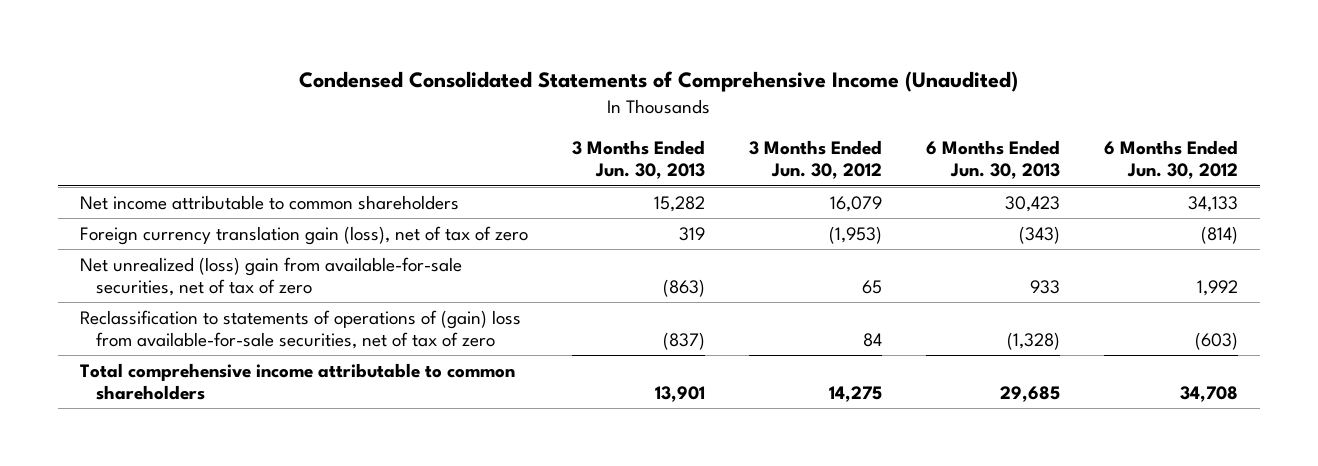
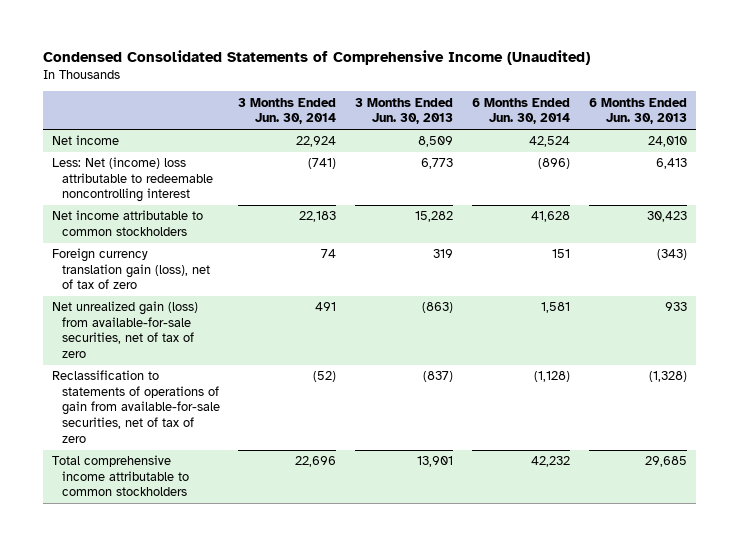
[749,140,883,180] 3 Months Ended Jun. 30, 2012 -> none
[1104,140,1239,180] 6 Months Ended Jun. 30, 2012 -> none
none -> [238,97,337,125] 3 Months Ended Jun. 30, 2014
none -> [472,97,571,125] 6 Months Ended Jun. 30, 2014
none -> [52,135,120,146] Net income
none -> [52,157,213,203] Less: Net (income) loss attributable to redeemable noncontrolling interest
[79,194,459,210] Net income attributable to common shareholders -> [52,210,204,236] Net income attributable to common stockholders
[79,256,462,296] Net unrealized (loss) gain from available-for-sale securities, net of tax of zero -> [52,301,199,359] Net unrealized gain (loss) from available-for-sale securities, net of tax of zero
[79,309,521,349] Reclassification to statements of operations of (gain) loss from available-for-sale securities, net of tax of zero -> [52,370,220,443] Reclassification to statements of operations of gain from available-for-sale securities, net of tax of zero
[79,362,515,400] Total comprehensive income attributable to common shareholders -> [52,455,189,497] Total comprehensive income attributable to common stockholders

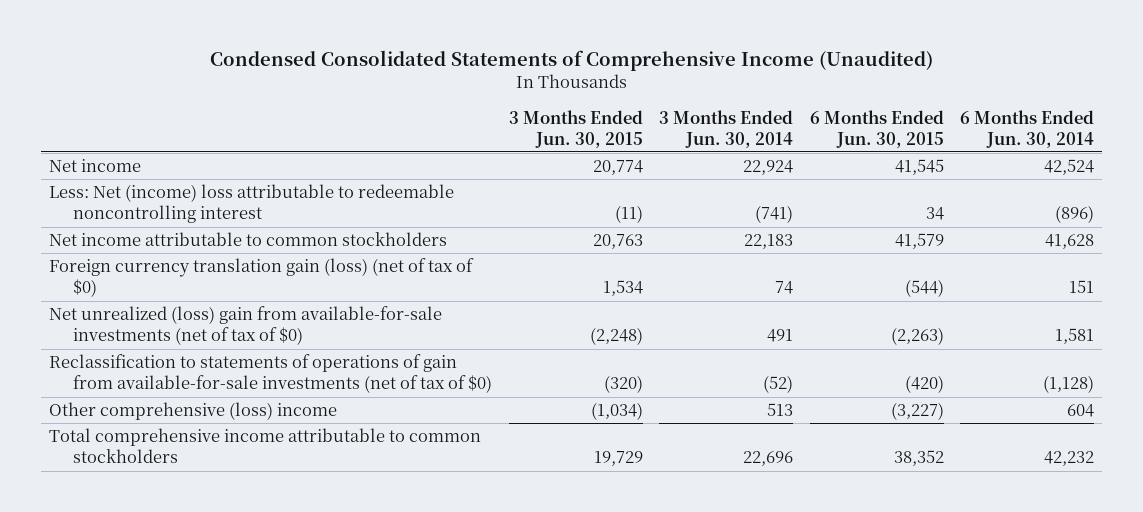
[355,97,454,125] 3 Months Ended Jun. 30, 2013 -> none
[588,97,687,125] 6 Months Ended Jun. 30, 2013 -> none
none -> [508,109,643,148] 3 Months Ended Jun. 30, 2015
none -> [809,109,944,148] 6 Months Ended Jun. 30, 2015
[52,248,210,290] Foreign currency translation gain (loss), net of tax of zero -> [49,258,475,298] Foreign currency translation gain (loss) (net of tax of $0)
[52,301,199,359] Net unrealized gain (loss) from available-for-sale securities, net of tax of zero -> [49,306,443,346] Net unrealized (loss) gain from available-for-sale investments (net of tax of $0)
[52,370,220,443] Reclassification to statements of operations of gain from available-for-sale securities, net of tax of zero -> [49,354,493,394] Reclassification to statements of operations of gain from available-for-sale investments (net of tax of $0)
none -> [49,402,338,421] Other comprehensive (loss) income

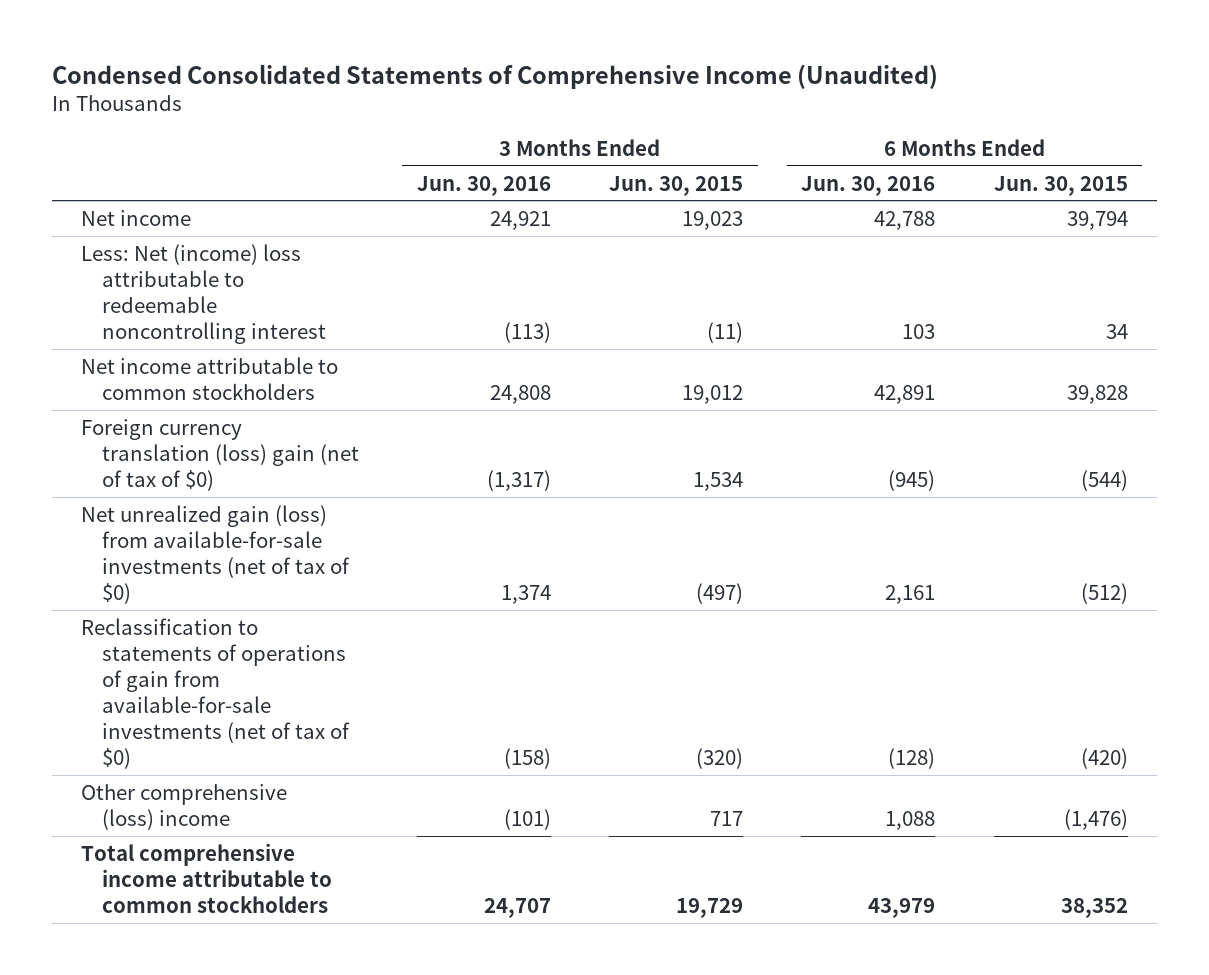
[659,109,794,148] 3 Months Ended Jun. 30, 2014 -> none
[959,109,1094,148] 6 Months Ended Jun. 30, 2014 -> none
none -> [417,175,552,196] Jun. 30, 2016
none -> [801,175,936,196] Jun. 30, 2016
[592,160,643,176] 20,774 -> [682,210,744,230] 19,023
[894,159,944,176] 41,545 -> [1066,210,1128,230] 39,794
[592,234,643,250] 20,763 -> [682,384,744,404] 19,012
[894,233,944,250] 41,579 -> [1066,384,1128,404] 39,828
[49,258,475,298] Foreign currency translation gain (loss) (net of tax of $0) -> [81,418,359,491] Foreign currency translation (loss) gain (net of tax of $0)
[49,306,443,346] Net unrealized (loss) gain from available-for-sale investments (net of tax of $0) -> [81,504,350,604] Net unrealized gain (loss) from available-for-sale investments (net of tax of $0)
[589,327,643,346] (2,248) -> [696,582,744,604] (497)
[890,327,944,346] (2,263) -> [1080,582,1128,604] (512)
[590,402,643,421] (1,034) -> [710,810,744,826] 717
[890,402,944,421] (3,227) -> [1063,808,1128,830] (1,476)

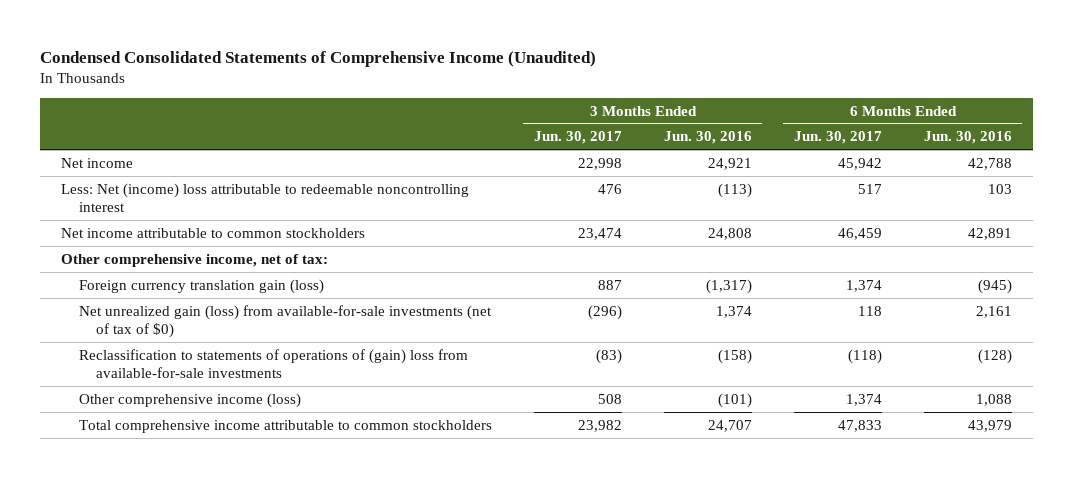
[609,175,744,196] Jun. 30, 2015 -> none
[993,175,1128,196] Jun. 30, 2015 -> none
none -> [533,131,622,145] Jun. 30, 2017
none -> [793,131,882,145] Jun. 30, 2017
none -> [61,253,329,267] Other comprehensive income, net of tax:
[81,418,359,491] Foreign currency translation (loss) gain (net of tax of $0) -> [78,278,324,294] Foreign currency translation gain (loss)
[81,617,350,770] Reclassification to statements of operations of gain from available-for-sale investments (net of tax of $0) -> [78,348,468,378] Reclassification to statements of operations of (gain) loss from available-for-sale investments
[81,783,288,830] Other comprehensive (loss) income -> [78,392,301,408] Other comprehensive income (loss)

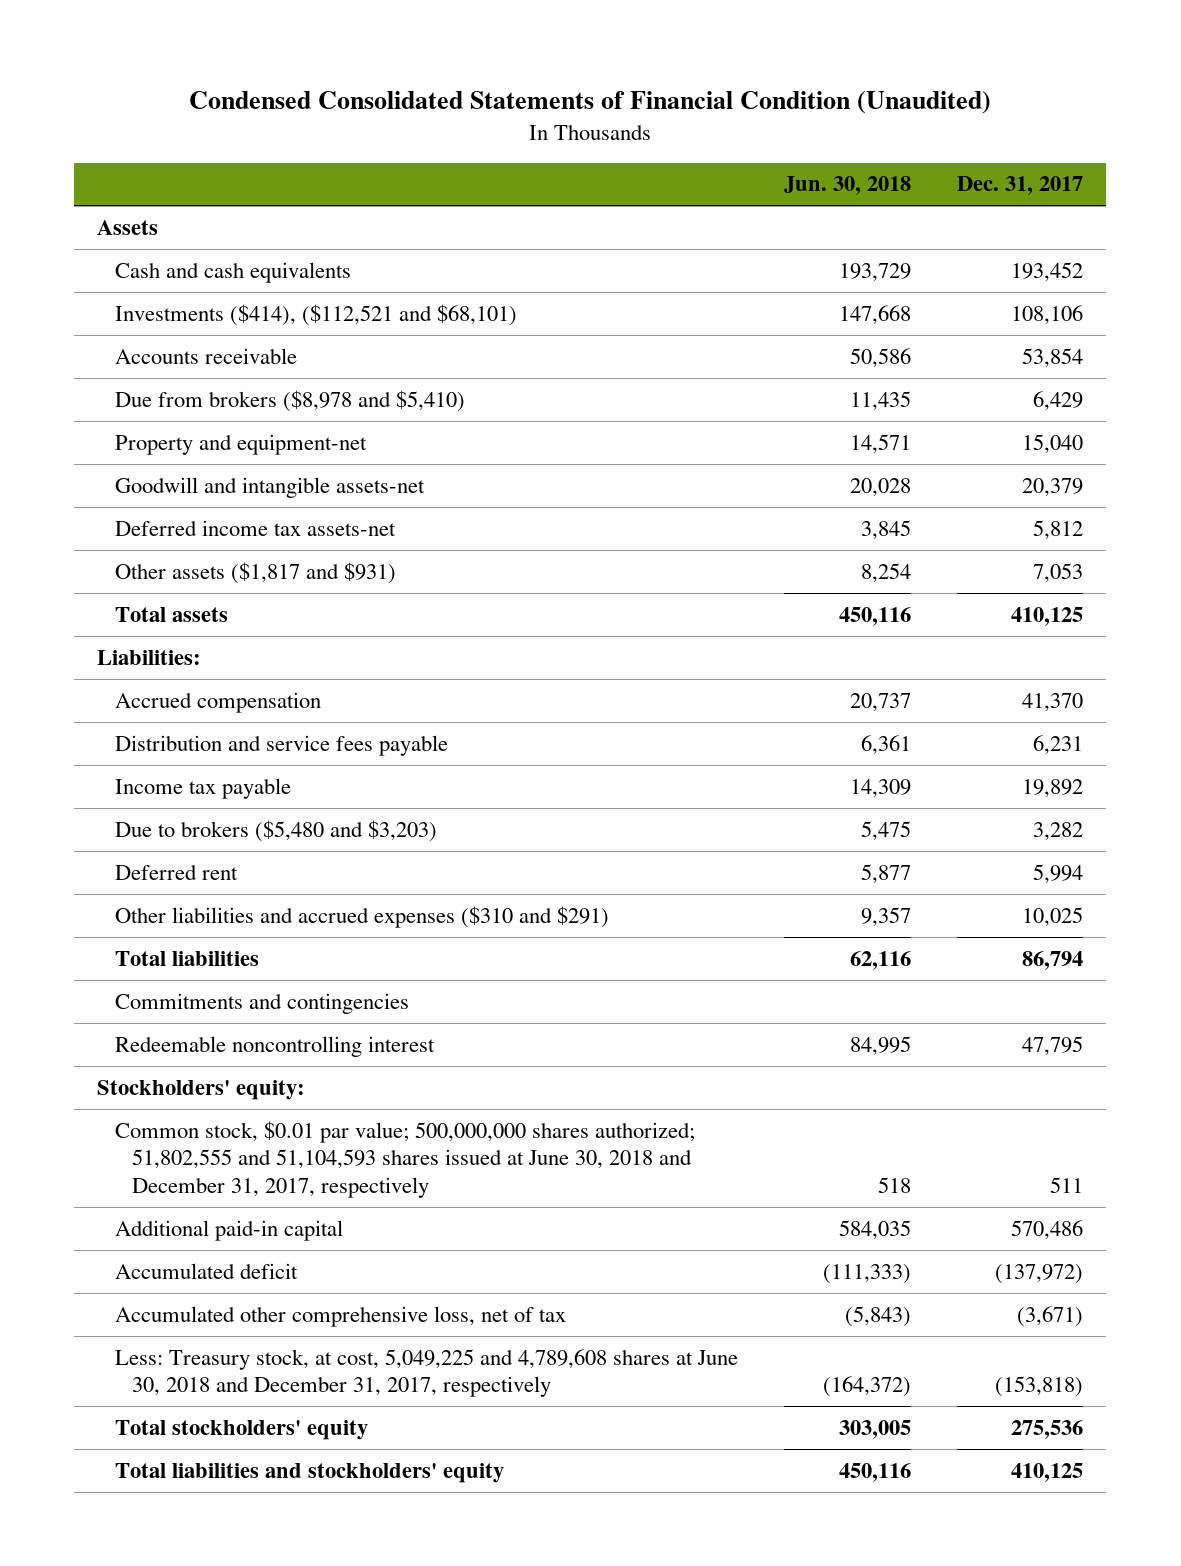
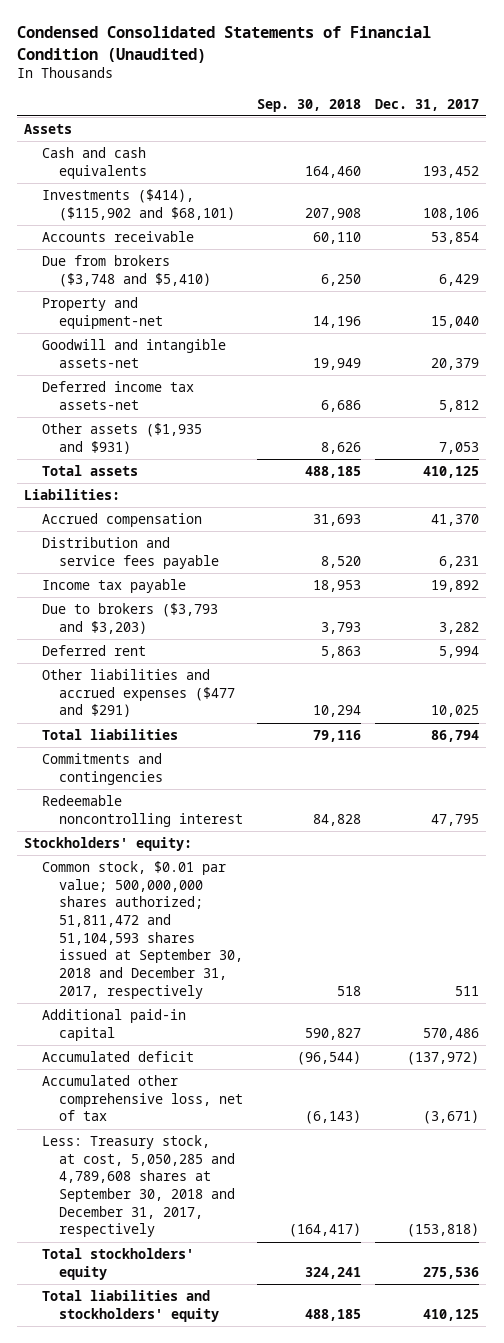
[784,176,912,196] Jun. 30, 2018 -> none
none -> [257,98,362,112] Sep. 30, 2018
[114,303,517,326] Investments ($414), ($112,521 and $68,101) -> [41,189,236,221] Investments ($414), ($115,902 and $68,101)
[114,389,465,412] Due from brokers ($8,978 and $5,410) -> [41,255,212,287] Due from brokers ($3,748 and $5,410)
[114,561,396,584] Other assets ($1,817 and $931) -> [41,423,202,454] Other assets ($1,935 and $931)
[114,819,437,842] Due to brokers ($5,480 and $3,203) -> [41,603,218,634] Due to brokers ($3,793 and $3,203)
[114,905,609,928] Other liabilities and accrued expenses ($310 and $291) -> [41,669,236,718] Other liabilities and accrued expenses ($477 and $291)
[114,1120,695,1198] Common stock, $0.01 par value; 500,000,000 shares authorized; 51,802,555 and 51,104,593 shares issued at June 30, 2018 and December 31, 2017, respectively -> [41,861,244,999] Common stock, $0.01 par value; 500,000,000 shares authorized; 51,811,472 and 51,104,593 shares issued at September 30, 2018 and December 31, 2017, respectively
[114,1348,738,1398] Less: Treasury stock, at cost, 5,049,225 and 4,789,608 shares at June 30, 2018 and December 31, 2017, respectively -> [41,1135,236,1238] Less: Treasury stock, at cost, 5,050,285 and 4,789,608 shares at September 30, 2018 and December 31, 2017, respectively

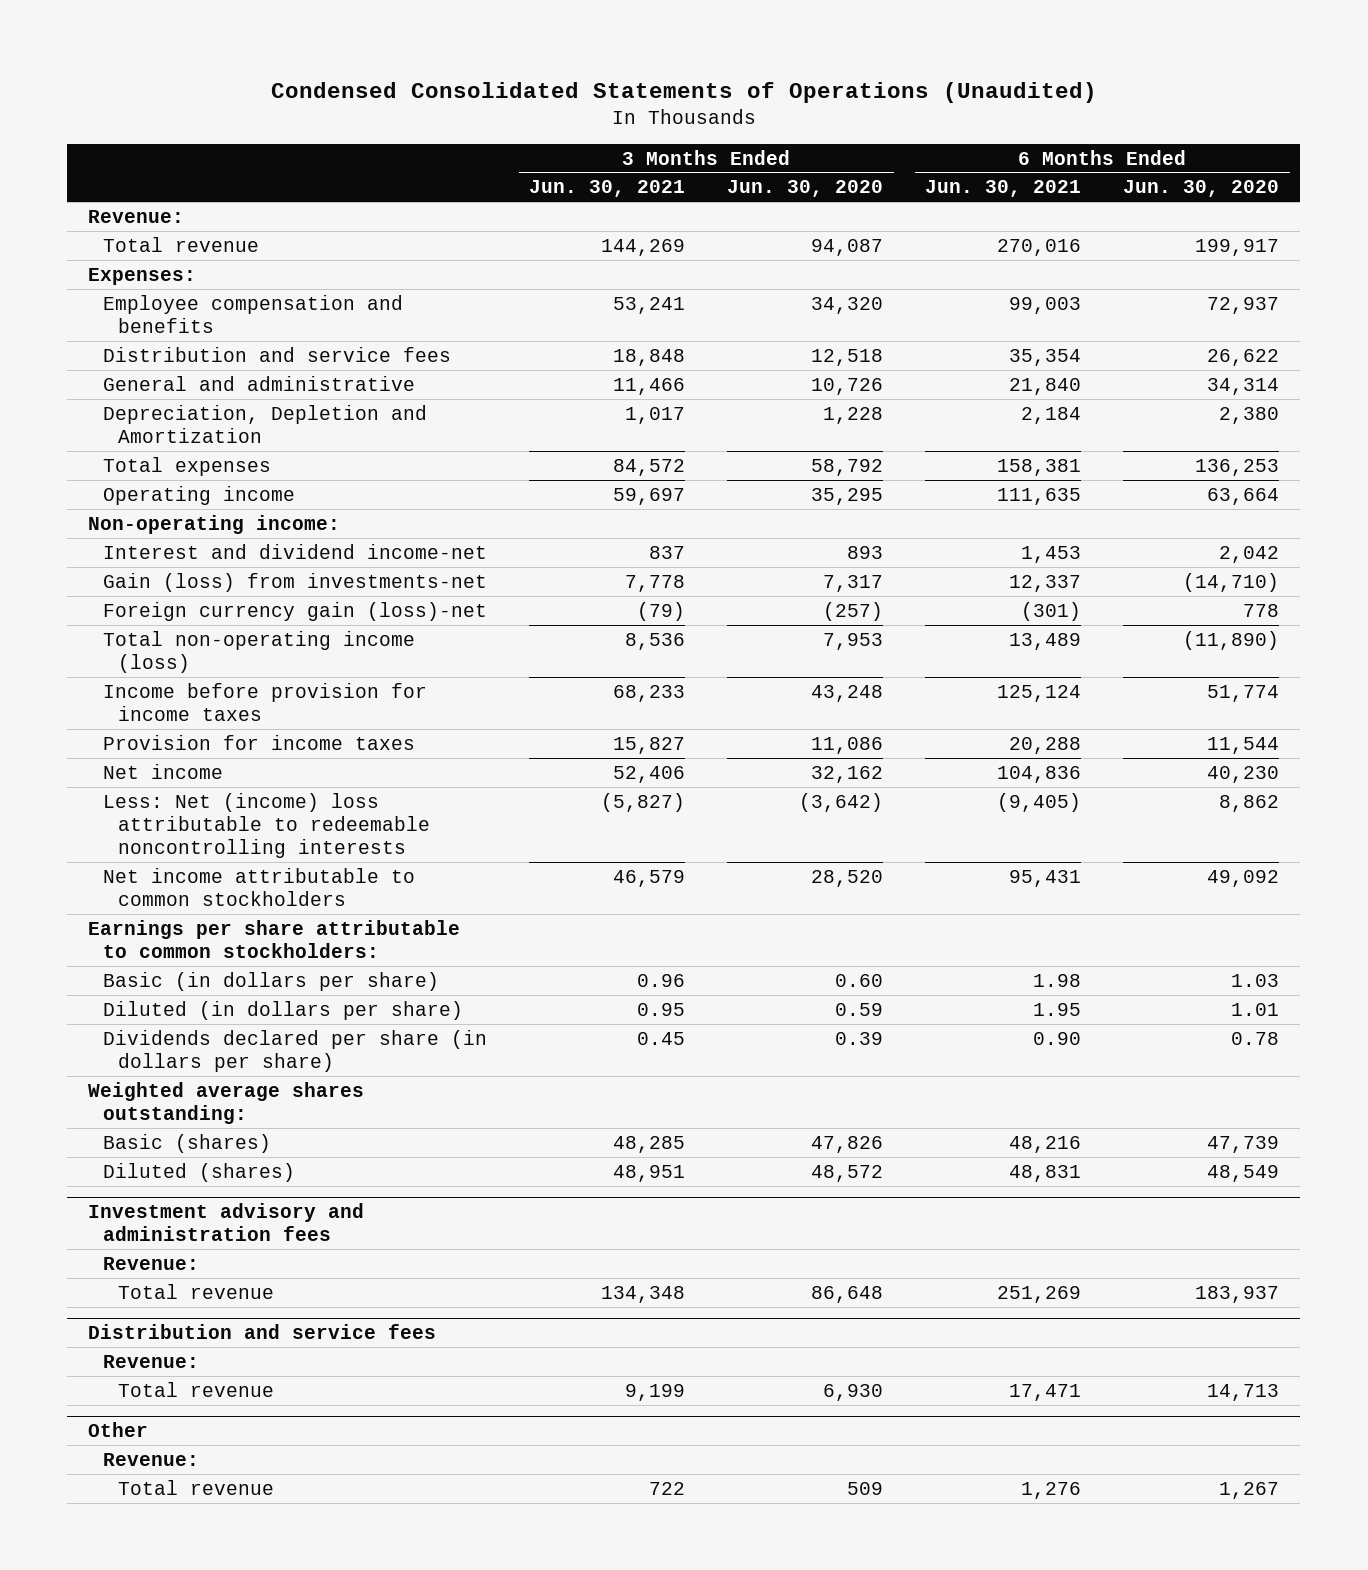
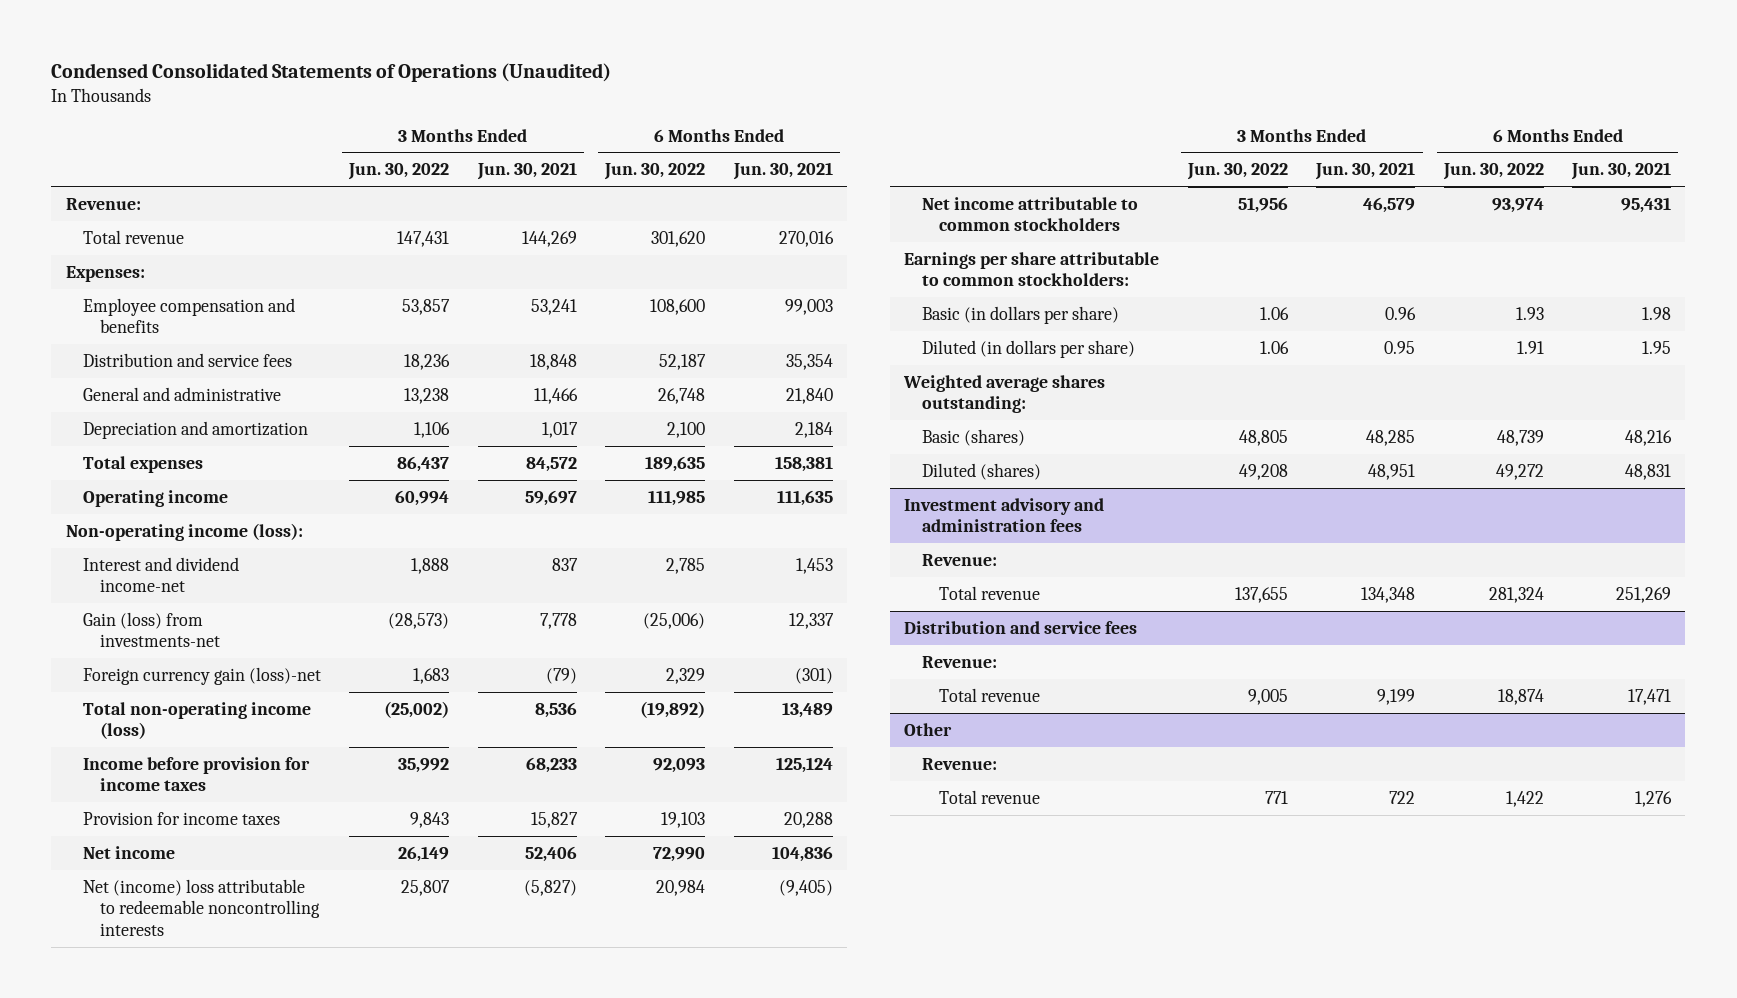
[727,180,884,198] Jun. 30, 2020 -> none
[1123,180,1280,198] Jun. 30, 2020 -> none
none -> [348,163,450,181] Jun. 30, 2022
none -> [604,163,706,181] Jun. 30, 2022
[103,404,428,443] Depreciation, Depletion and Amortization -> [82,420,308,439] Depreciation and amortization
[88,514,341,534] Non-operating income: -> [65,522,303,541] Non-operating income (loss):
[103,792,430,858] Less: Net (income) loss attributable to redeemable noncontrolling interests -> [82,878,320,936] Net (income) loss attributable to redeemable noncontrolling interests
[103,1029,488,1072] Dividends declared per share (in dollars per share) -> none

